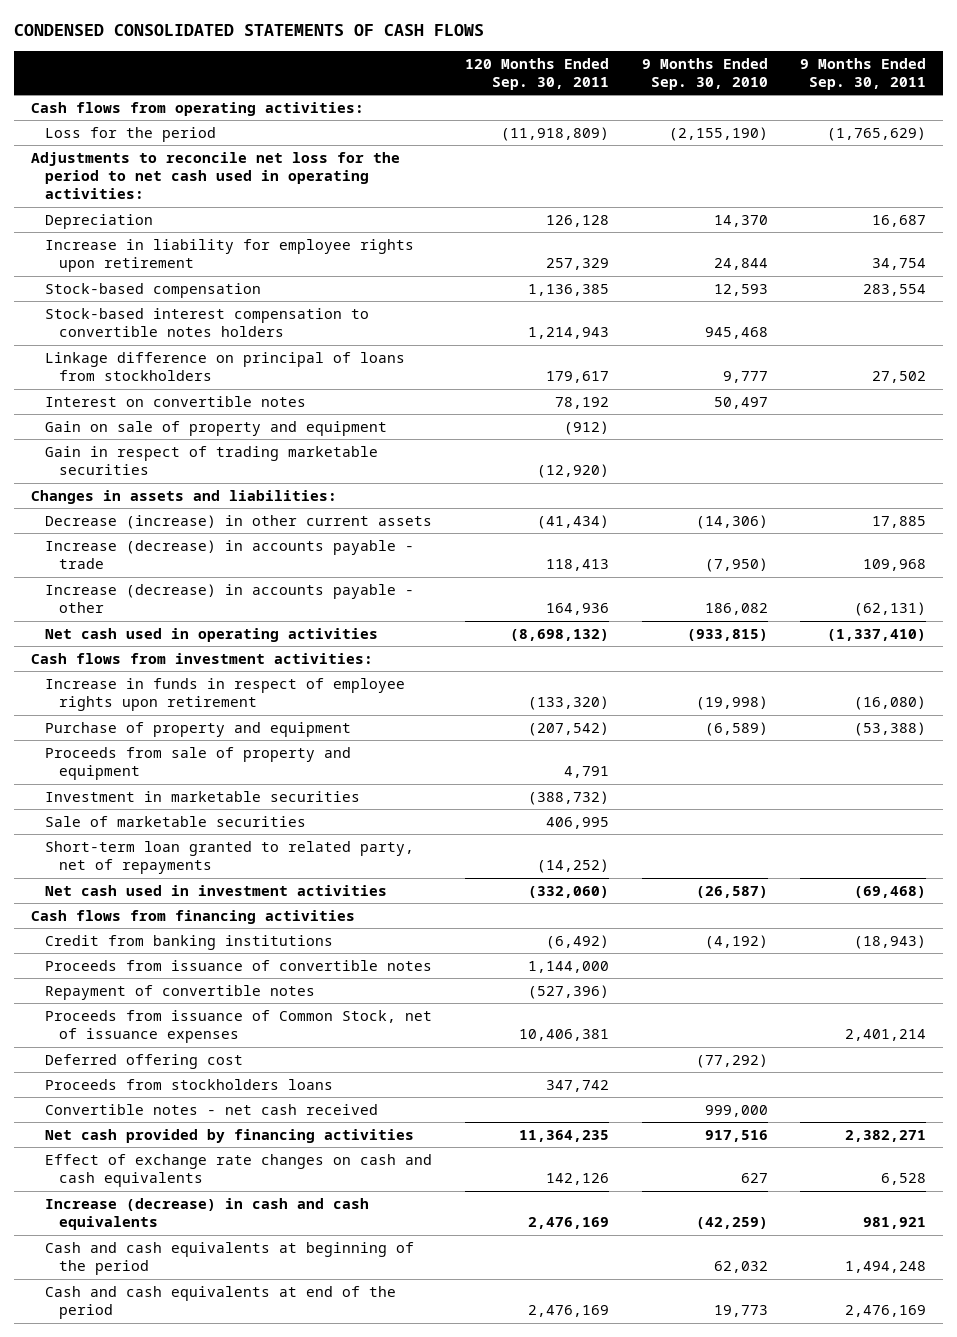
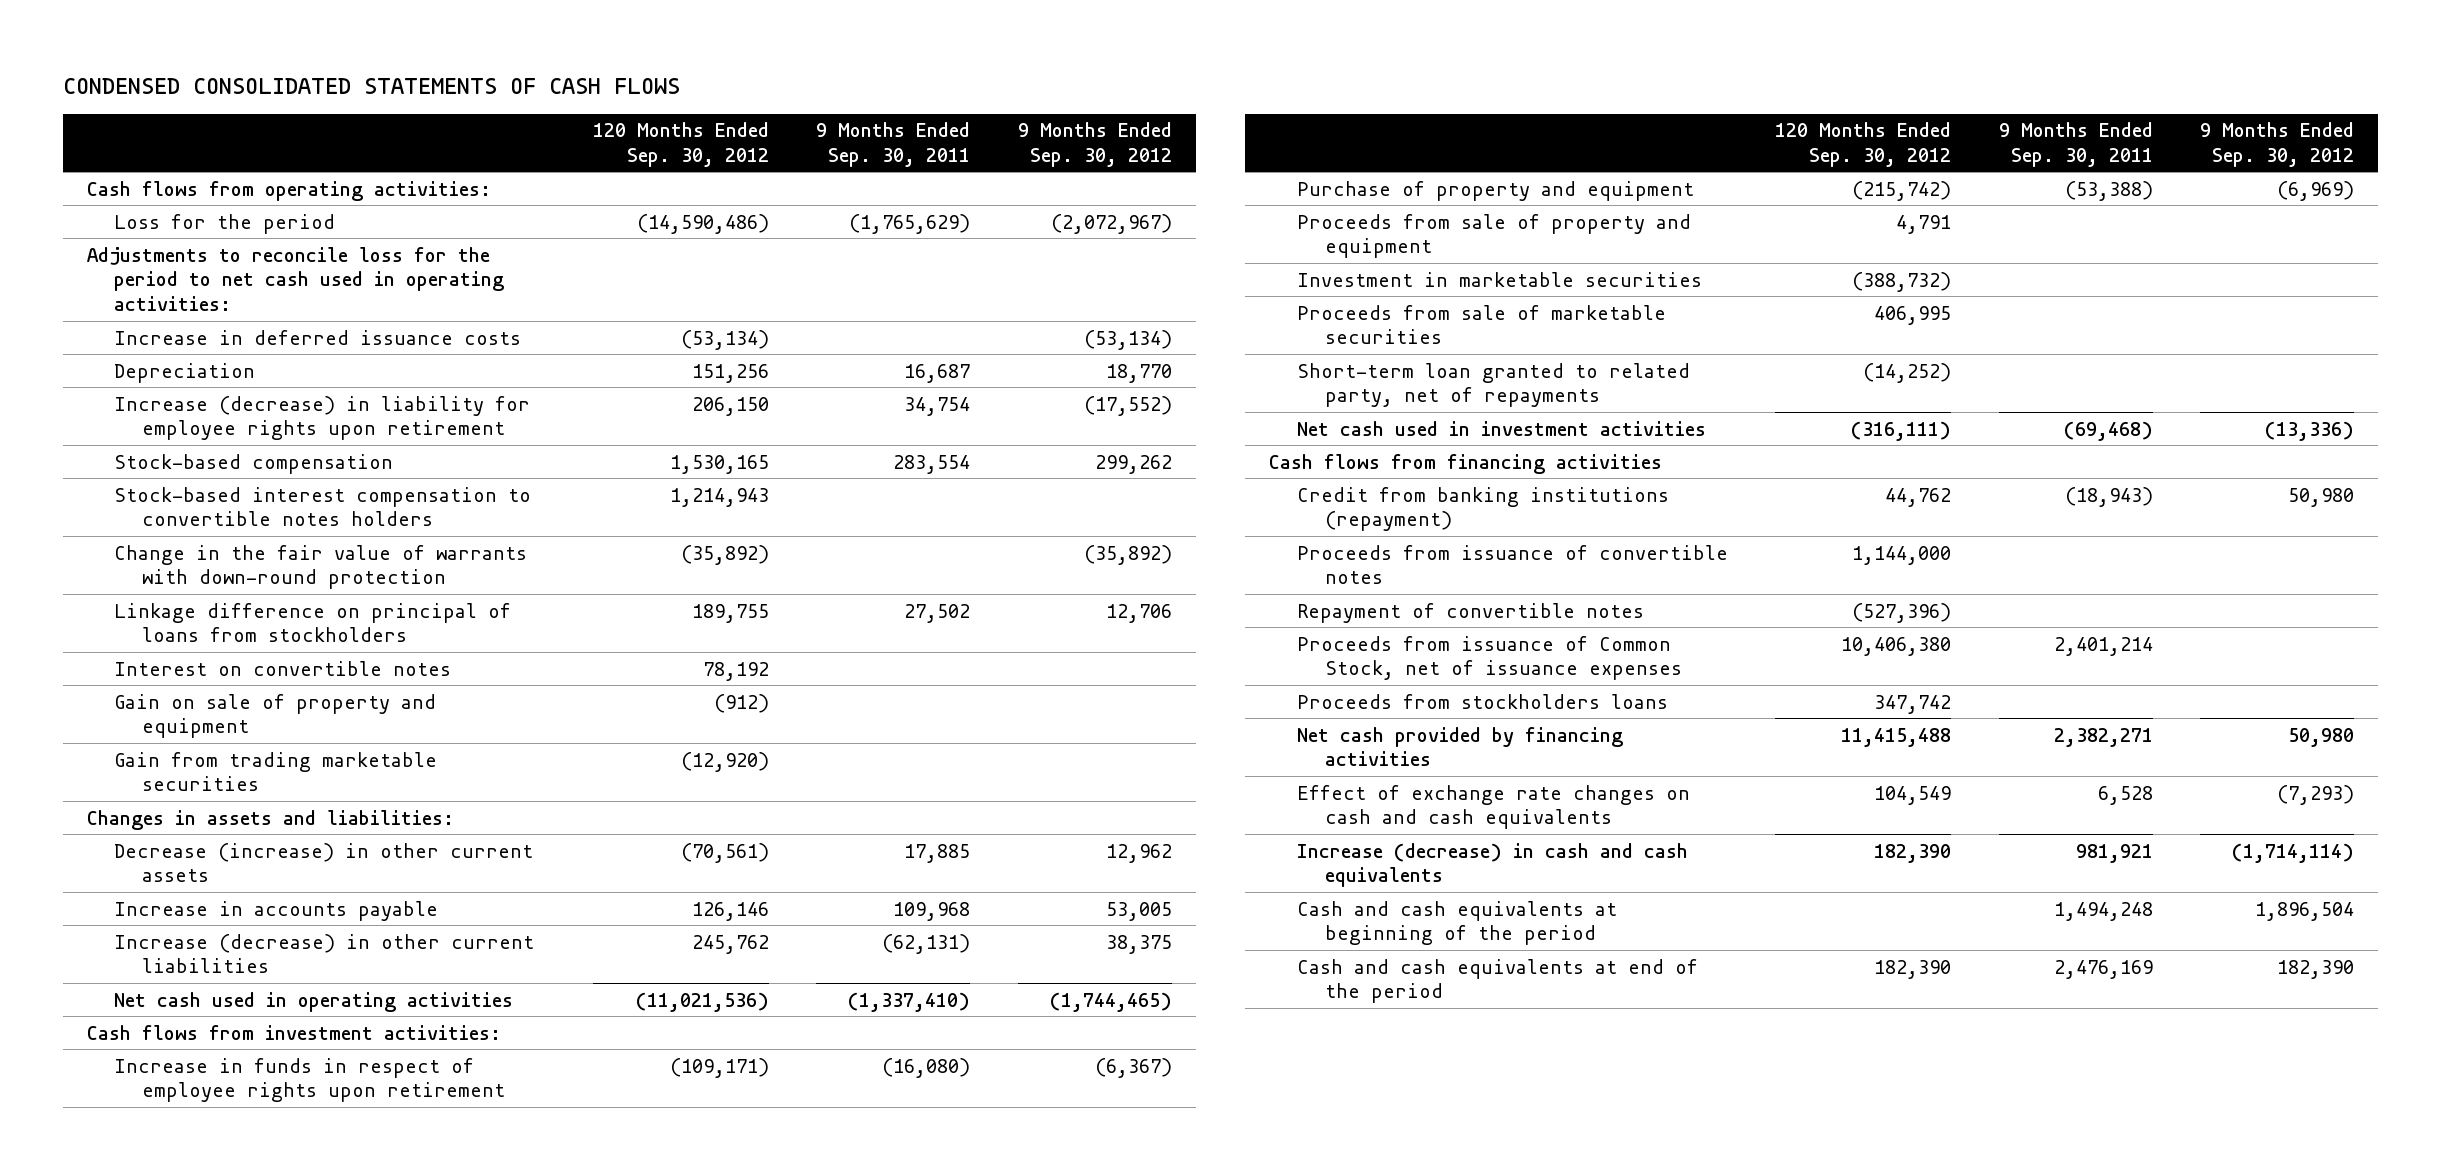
[464,57,609,90] 120 Months Ended Sep. 30, 2011 -> none
[641,57,768,90] 9 Months Ended Sep. 30, 2010 -> none
none -> [592,122,769,167] 120 Months Ended Sep. 30, 2012
none -> [1017,122,1172,167] 9 Months Ended Sep. 30, 2012
[30,151,400,200] Adjustments to reconcile net loss for the period to net cash used in operating activities: -> [86,246,505,311] Adjustments to reconcile loss for the period to net cash used in operating activities:
none -> [114,329,522,345] Increase in deferred issuance costs
[45,238,415,273] Increase in liability for employee rights upon retirement -> [114,395,531,441] Increase (decrease) in liability for employee rights upon retirement
none -> [114,544,528,590] Change in the fair value of warrants with down-round protection
[45,445,379,476] Gain in respect of trading marketable securities -> [114,751,438,792] Gain from trading marketable securities
[45,539,415,570] Increase (decrease) in accounts payable - trade -> [114,900,439,921] Increase in accounts payable
[45,583,415,614] Increase (decrease) in accounts payable - other -> [114,933,535,974] Increase (decrease) in other current liabilities
[45,815,307,827] Sale of marketable securities -> [1296,304,1666,345] Proceeds from sale of marketable securities
[45,934,334,950] Credit from banking institutions -> [1296,486,1669,532] Credit from banking institutions (repayment)
[45,1053,244,1069] Deferred offering cost -> none
[45,1103,379,1115] Convertible notes - net cash received -> none

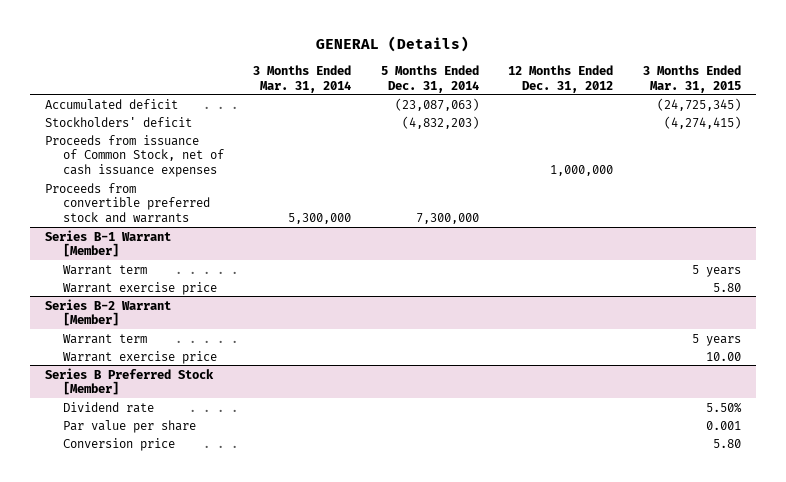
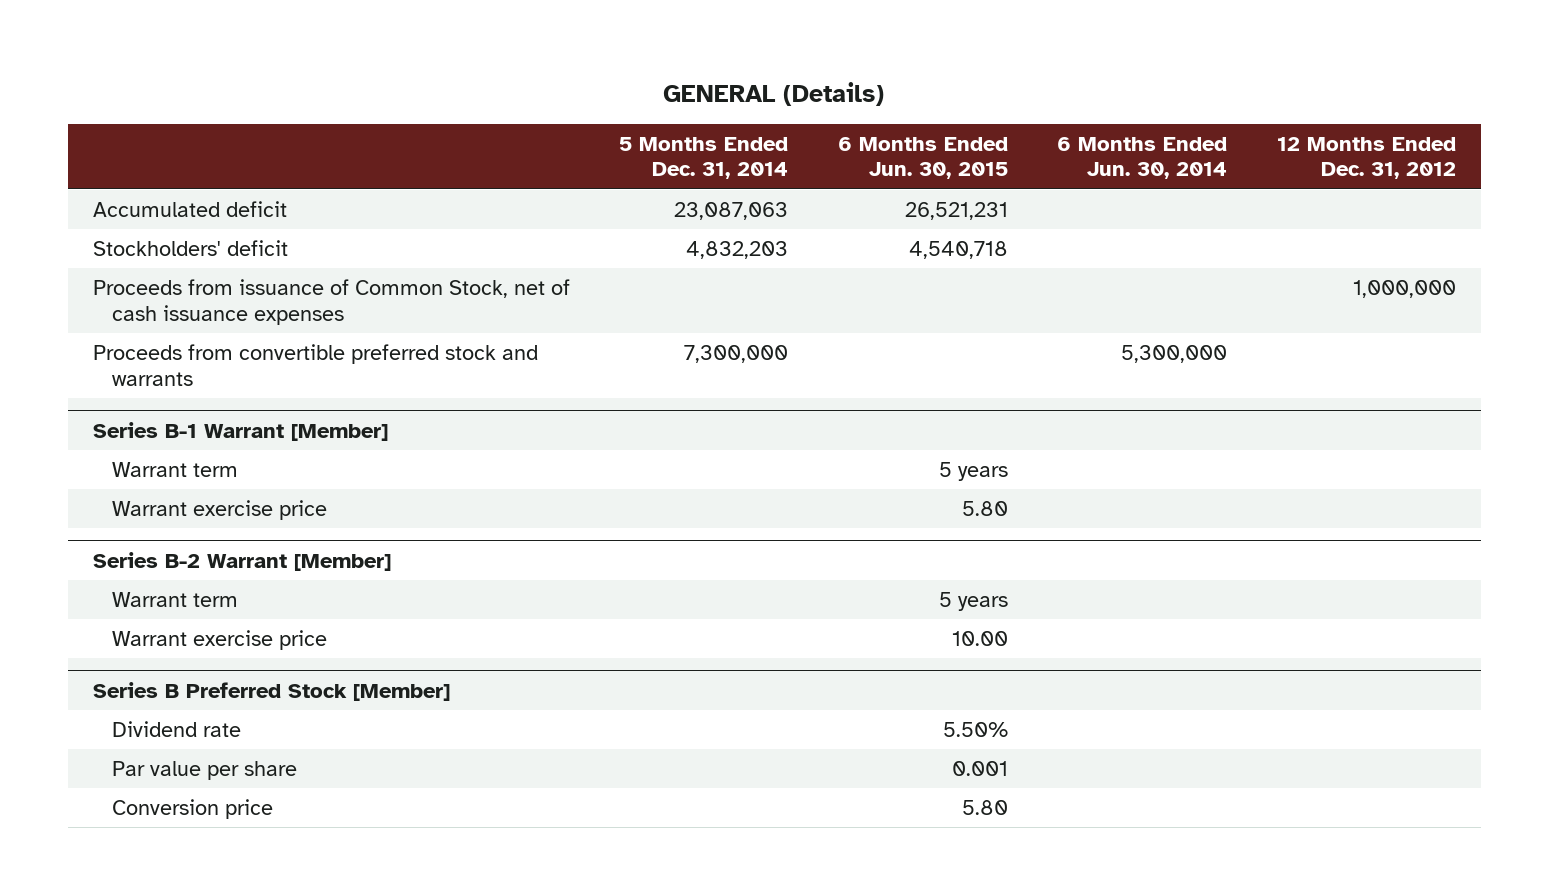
[253,64,352,93] 3 Months Ended Mar. 31, 2014 -> none
[643,64,742,93] 3 Months Ended Mar. 31, 2015 -> none
none -> [837,136,1008,180] 6 Months Ended Jun. 30, 2015
none -> [1057,136,1228,180] 6 Months Ended Jun. 30, 2014
[394,97,479,111] (23,087,063) -> [674,201,789,220] 23,087,063
[401,115,479,129] (4,832,203) -> [686,240,789,259] 4,832,203

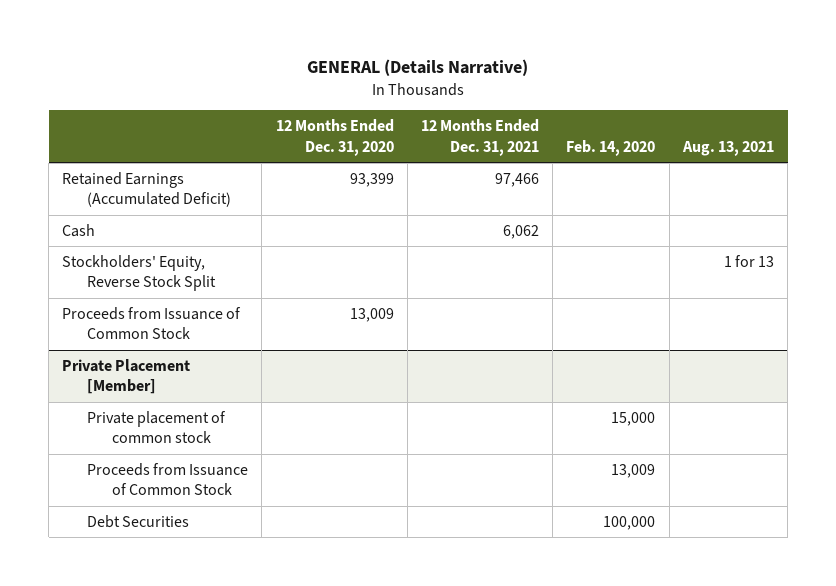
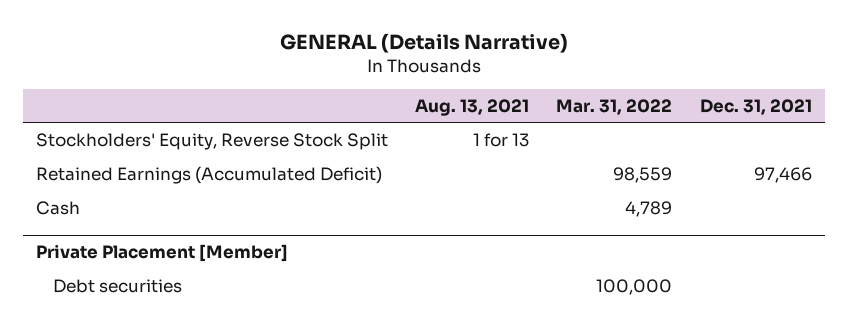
[275,119,394,156] 12 Months Ended Dec. 31, 2020 -> none
[421,119,540,156] 12 Months Ended Dec. 31, 2021 -> none
[566,139,656,156] Feb. 14, 2020 -> none
none -> [556,98,673,115] Mar. 31, 2022
none -> [699,98,812,115] Dec. 31, 2021
[62,254,217,292] Stockholders' Equity, Reverse Stock Split -> [36,132,389,150] Stockholders' Equity, Reverse Stock Split
[62,306,242,340] Proceeds from Issuance of Common Stock -> none
[87,410,227,444] Private placement of common stock -> none
[87,462,249,496] Proceeds from Issuance of Common Stock -> none
[87,514,190,528] Debt Securities -> [53,278,183,293] Debt securities

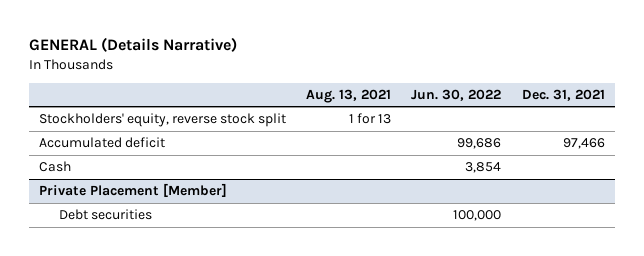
[556,98,673,115] Mar. 31, 2022 -> none
none -> [411,88,502,101] Jun. 30, 2022
[36,132,389,150] Stockholders' Equity, Reverse Stock Split -> [39,113,287,128] Stockholders' equity, reverse stock split
[36,165,383,184] Retained Earnings (Accumulated Deficit) -> [39,137,166,149] Accumulated deficit

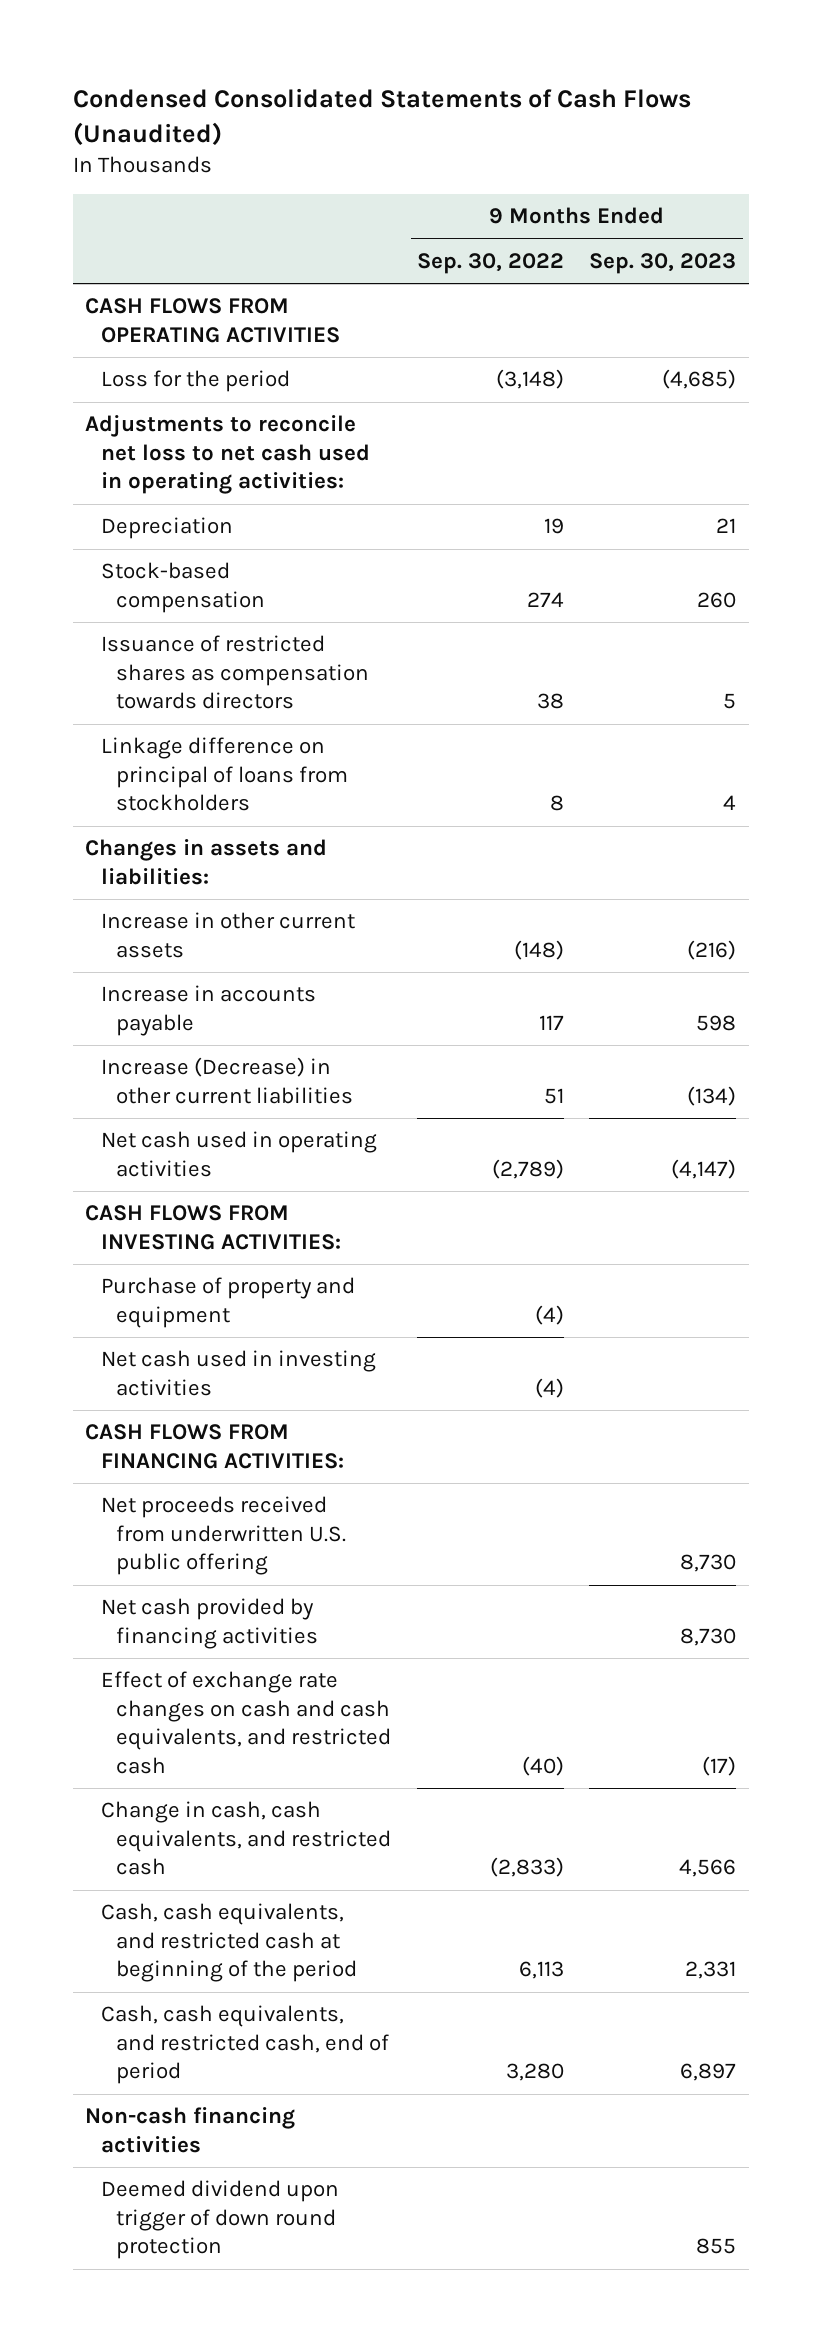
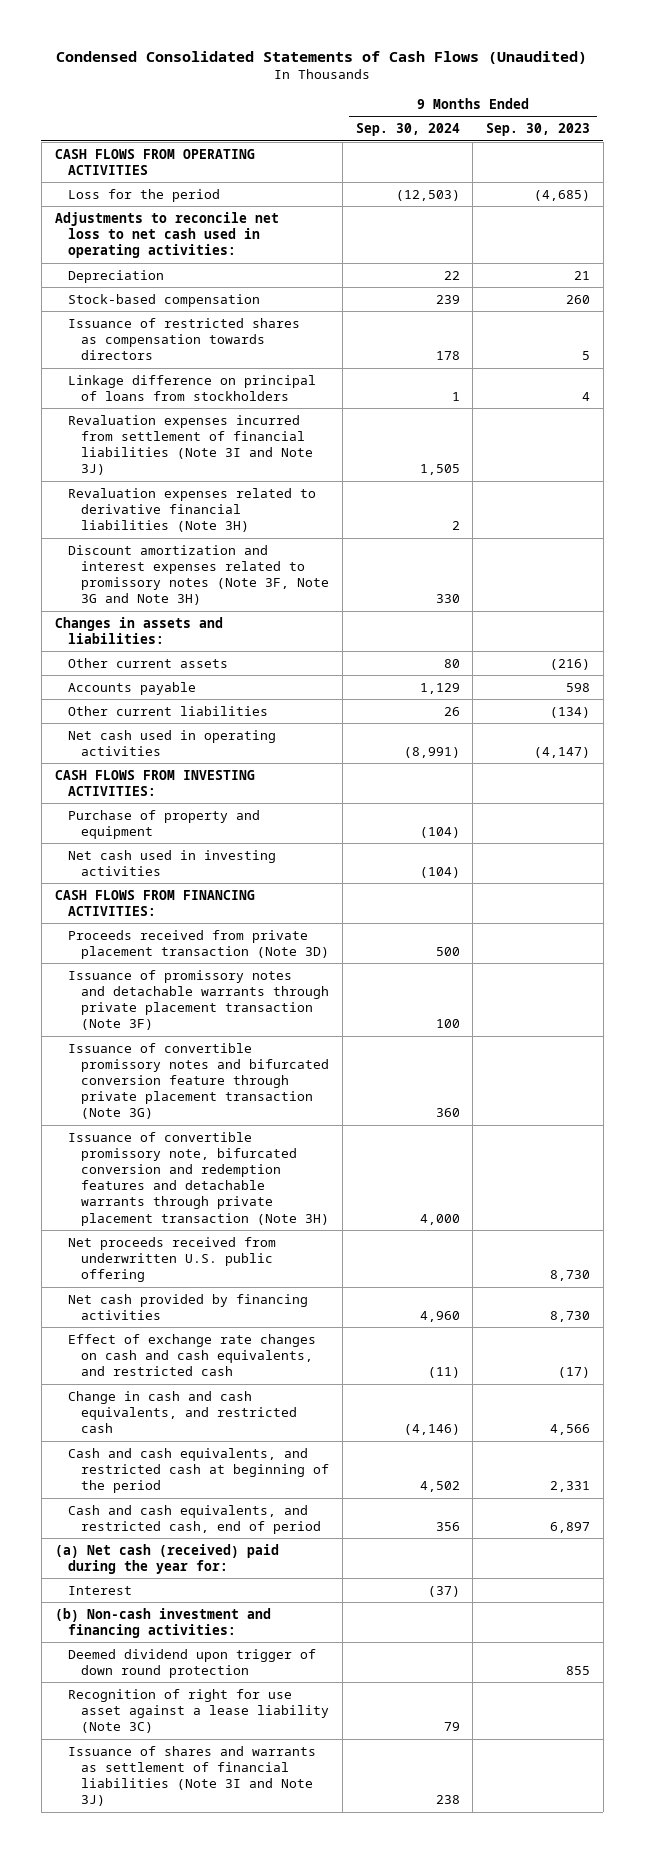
[416,252,564,274] Sep. 30, 2022 -> none
none -> [355,123,460,137] Sep. 30, 2024
none -> [67,414,314,476] Revaluation expenses incurred from settlement of financial liabilities (Note 3I and Note 3J)
none -> [67,487,316,533] Revaluation expenses related to derivative financial liabilities (Note 3H)
none -> [67,544,330,606] Discount amortization and interest expenses related to promissory notes (Note 3F, Note 3G and Note 3H)
[100,912,355,958] Increase in other current assets -> [67,657,228,668] Other current assets
[100,985,316,1036] Increase in accounts payable -> [67,681,196,695] Accounts payable
[100,1057,354,1104] Increase (Decrease) in other current liabilities -> [67,705,268,716] Other current liabilities
none -> [67,929,330,959] Proceeds received from private placement transaction (Note 3D)
none -> [67,969,330,1031] Issuance of promissory notes and detachable warrants through private placement transaction (Note 3F)
none -> [67,1042,330,1120] Issuance of convertible promissory notes and bifurcated conversion feature through private placement transaction (Note 3G)
none -> [67,1131,330,1226] Issuance of convertible promissory note, bifurcated conversion and redemption features and detachable warrants through private placement transaction (Note 3H)
[100,1801,392,1876] Change in cash, cash equivalents, and restricted cash -> [67,1390,298,1434] Change in cash and cash equivalents, and restricted cash
[100,1903,358,1983] Cash, cash equivalents, and restricted cash at beginning of the period -> [67,1447,330,1494] Cash and cash equivalents, and restricted cash at beginning of the period
[100,2005,390,2085] Cash, cash equivalents, and restricted cash, end of period -> [67,1504,322,1534] Cash and cash equivalents, and restricted cash, end of period
none -> [54,1543,279,1574] (a) Net cash (received) paid during the year for:
none -> [67,1585,132,1595] Interest
[85,2107,296,2153] Non-cash financing activities -> [54,1607,271,1638] (b) Non-cash investment and financing activities:
none -> [67,1688,330,1734] Recognition of right for use asset against a lease liability (Note 3C)
none -> [67,1745,316,1807] Issuance of shares and warrants as settlement of financial liabilities (Note 3I and Note 3J)

